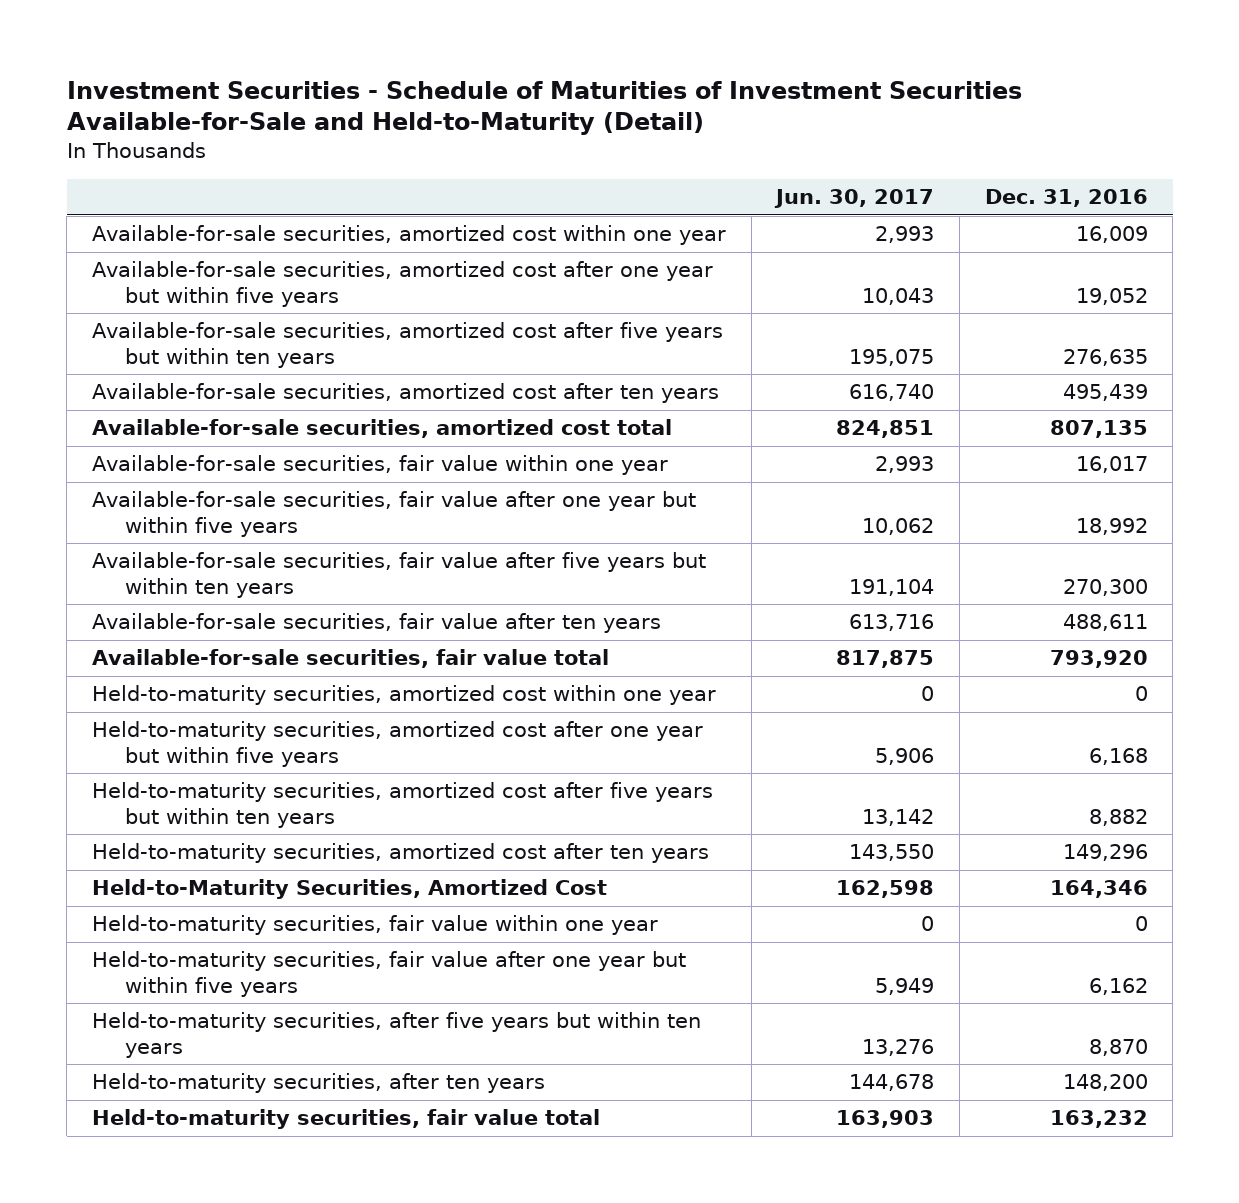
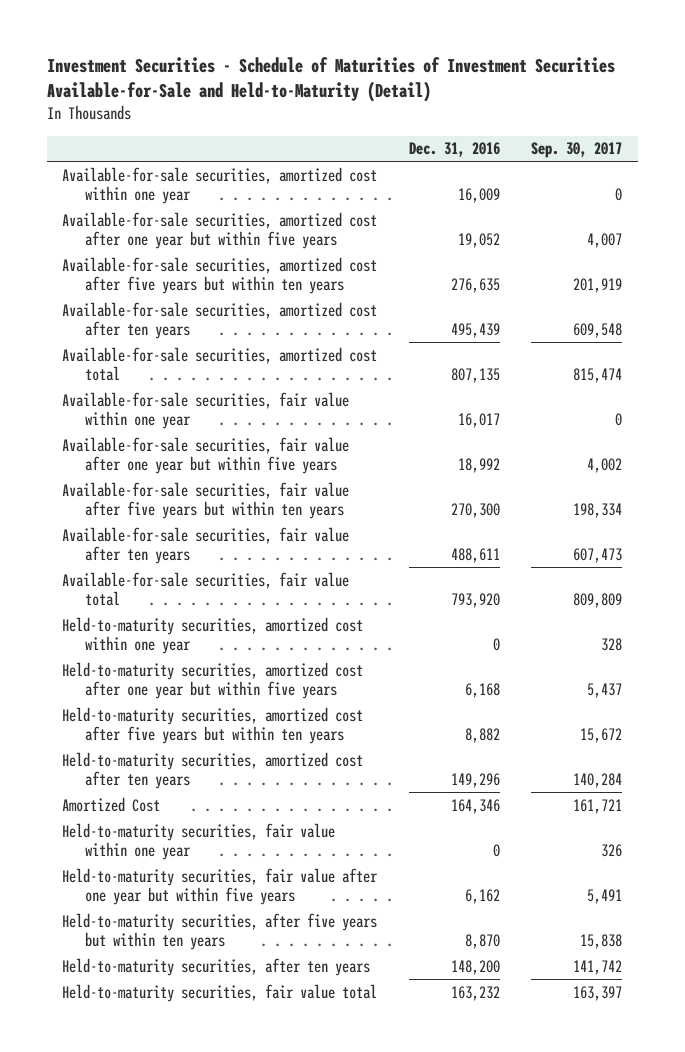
[774,189,935,209] Jun. 30, 2017 -> none
none -> [531,142,623,159] Sep. 30, 2017
[91,879,607,900] Held-to-Maturity Securities, Amortized Cost -> [62,796,161,812] Amortized Cost

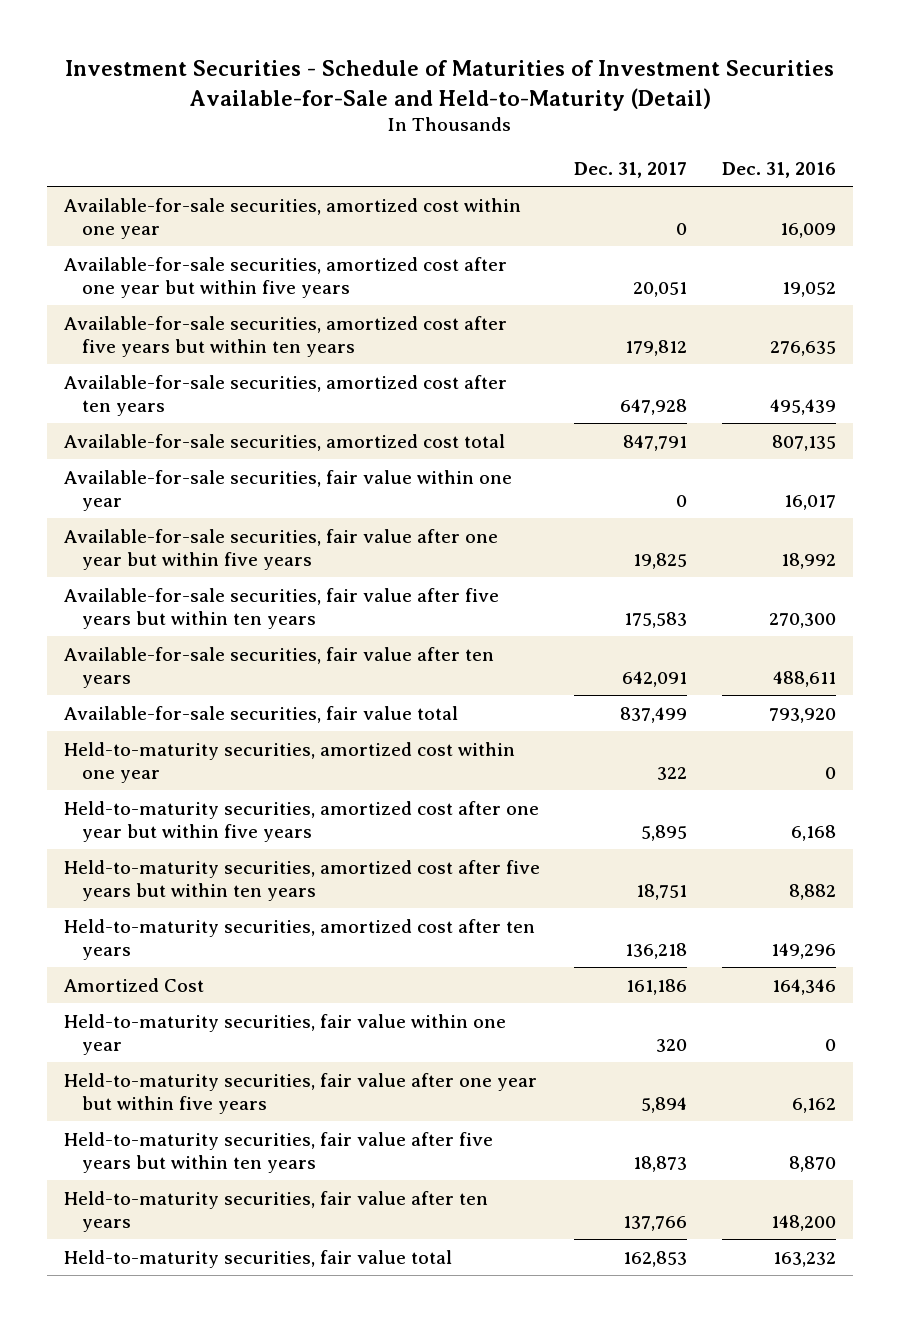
[531,142,623,159] Sep. 30, 2017 -> none
none -> [574,161,688,178] Dec. 31, 2017
[62,912,378,950] Held-to-maturity securities, after five years but within ten years -> [63,1131,493,1174] Held-to-maturity securities, fair value after five years but within ten years
[62,957,371,976] Held-to-maturity securities, after ten years -> [63,1190,488,1233] Held-to-maturity securities, fair value after ten years

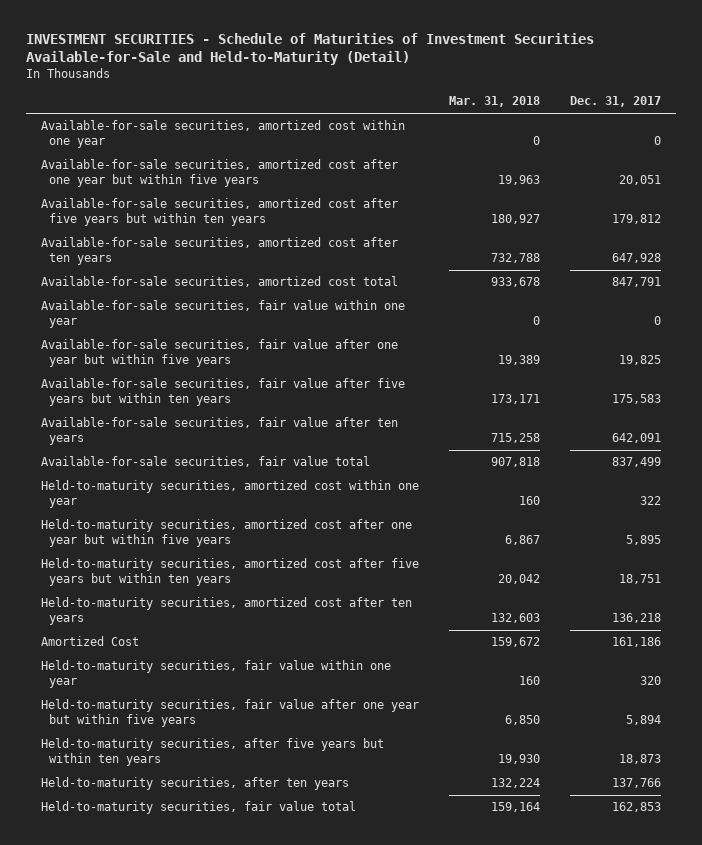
[64,60,834,111] Investment Securities - Schedule of Maturities of Investment Securities Available-for-Sale and Held-to-Maturity (Detail) -> [25,32,594,65] INVESTMENT SECURITIES - Schedule of Maturities of Investment Securities Available-for-Sale and Held-to-Maturity (Detail)
[721,161,836,178] Dec. 31, 2016 -> none
none -> [448,96,540,108] Mar. 31, 2018
[63,1131,493,1174] Held-to-maturity securities, fair value after five years but within ten years -> [40,738,384,766] Held-to-maturity securities, after five years but within ten years
[63,1190,488,1233] Held-to-maturity securities, fair value after ten years -> [40,777,349,791] Held-to-maturity securities, after ten years

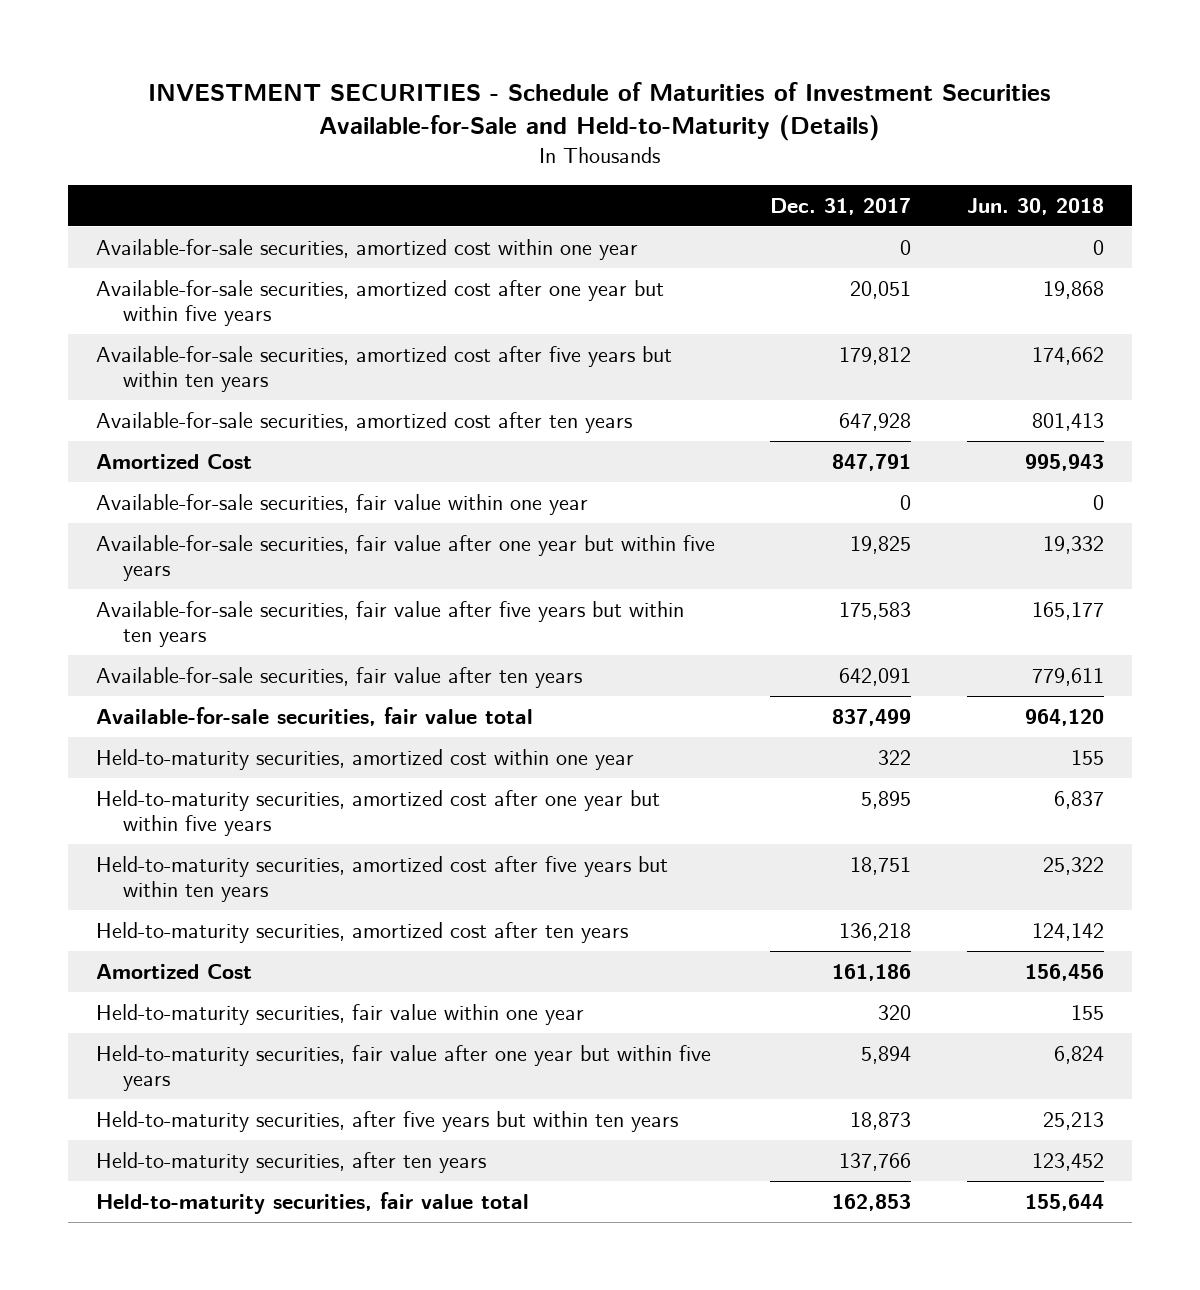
[25,32,594,65] INVESTMENT SECURITIES - Schedule of Maturities of Investment Securities Available-for-Sale and Held-to-Maturity (Detail) -> [147,82,1051,142] INVESTMENT SECURITIES - Schedule of Maturities of Investment Securities Available-for-Sale and Held-to-Maturity (Details)
[448,96,540,108] Mar. 31, 2018 -> none
none -> [967,197,1105,215] Jun. 30, 2018
[40,276,398,288] Available-for-sale securities, amortized cost total -> [95,453,252,469] Amortized Cost

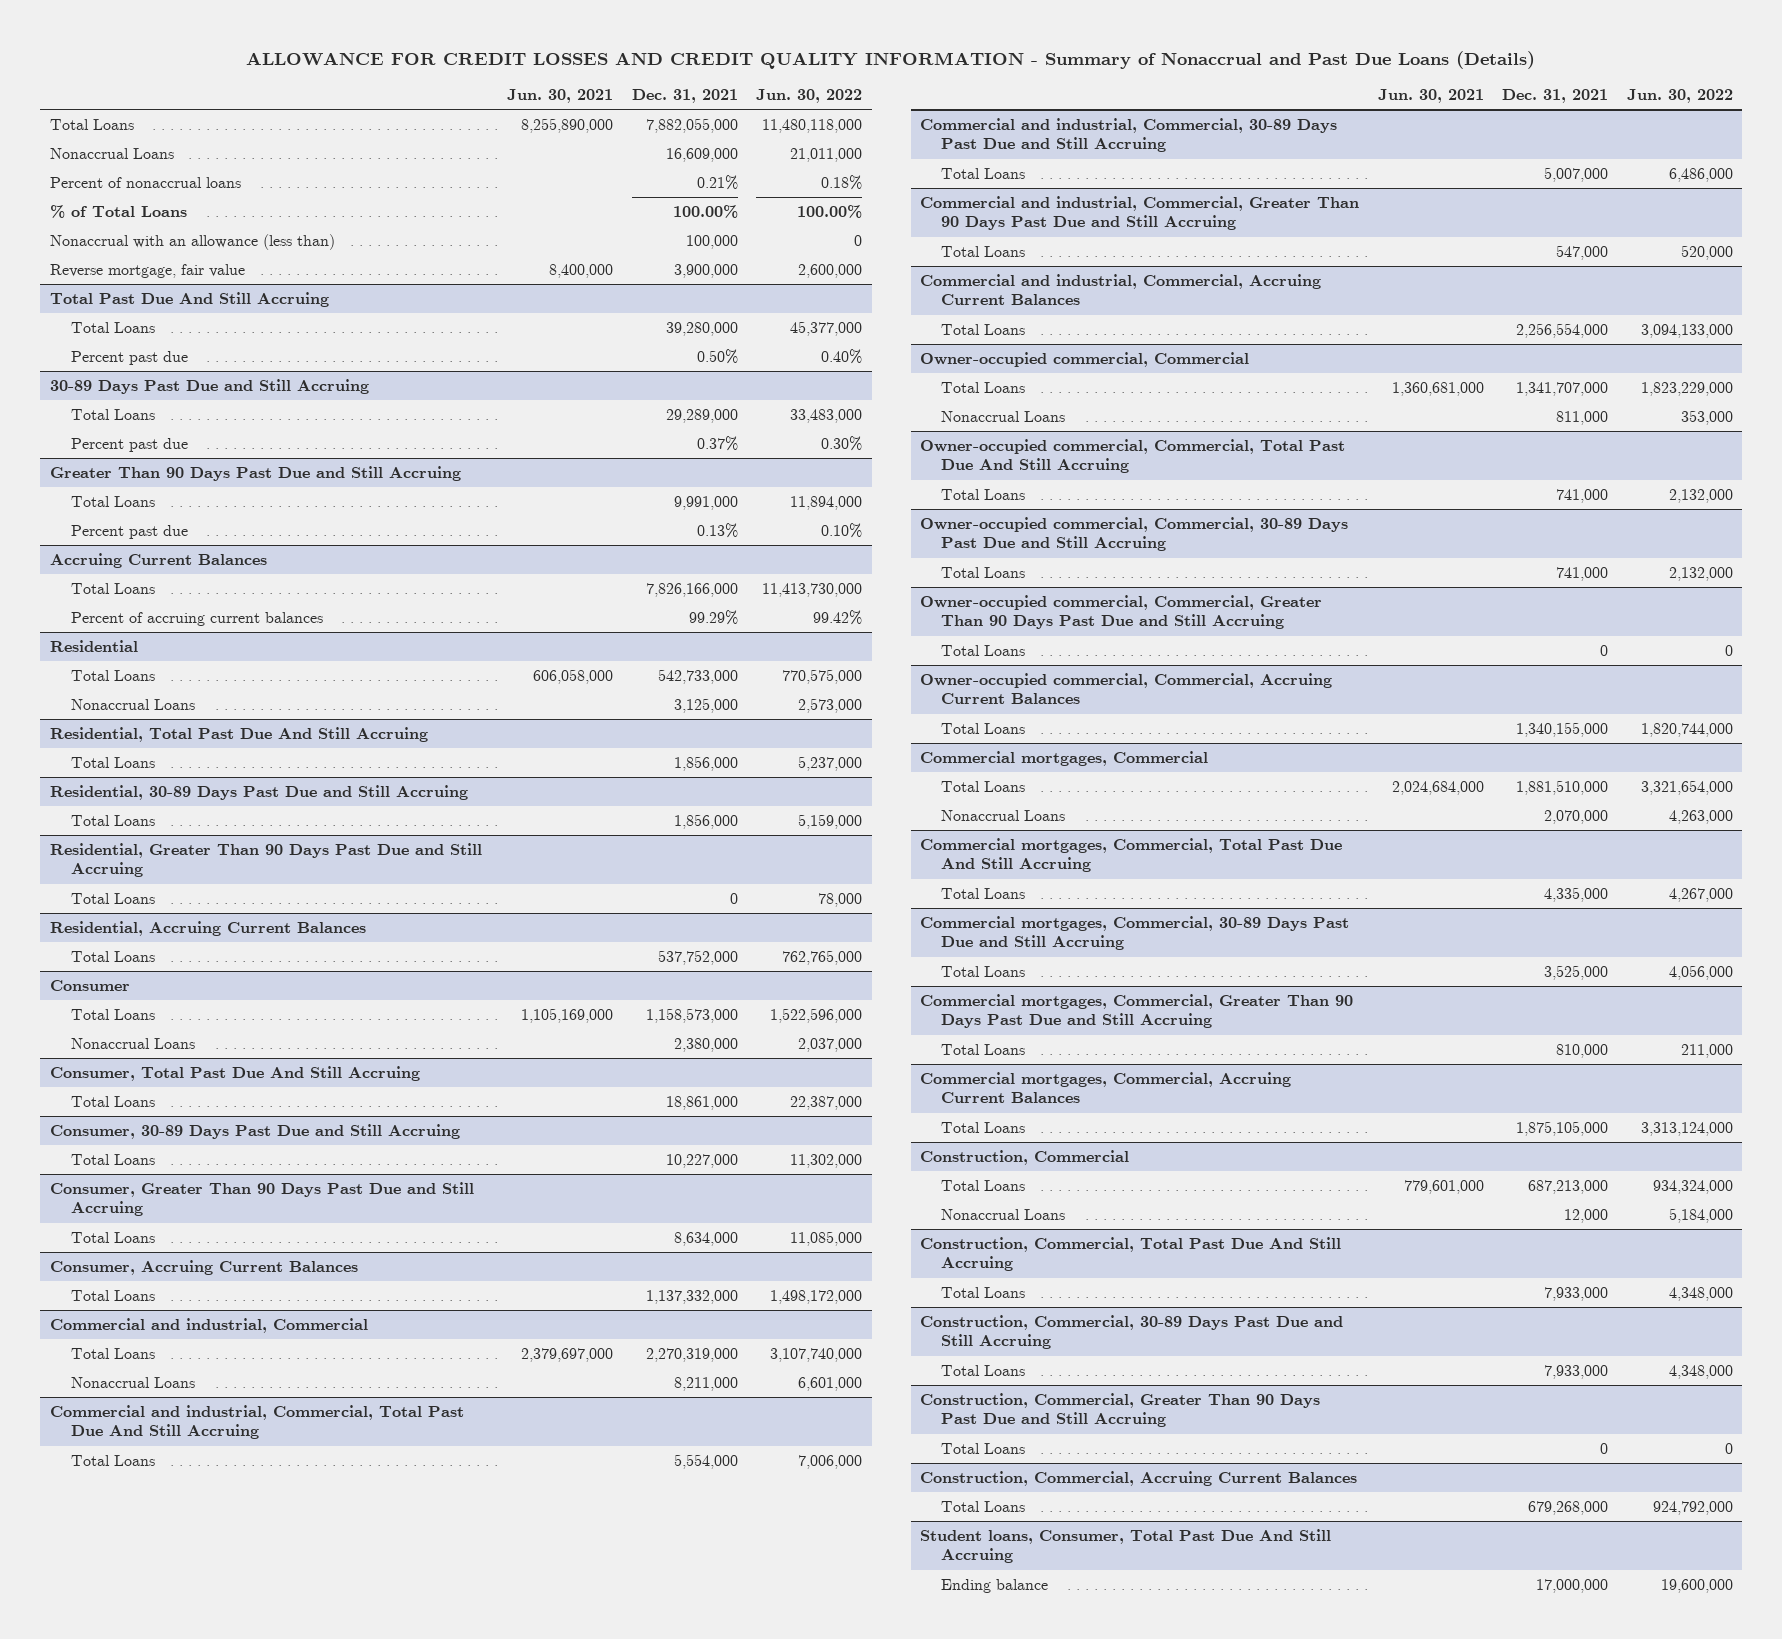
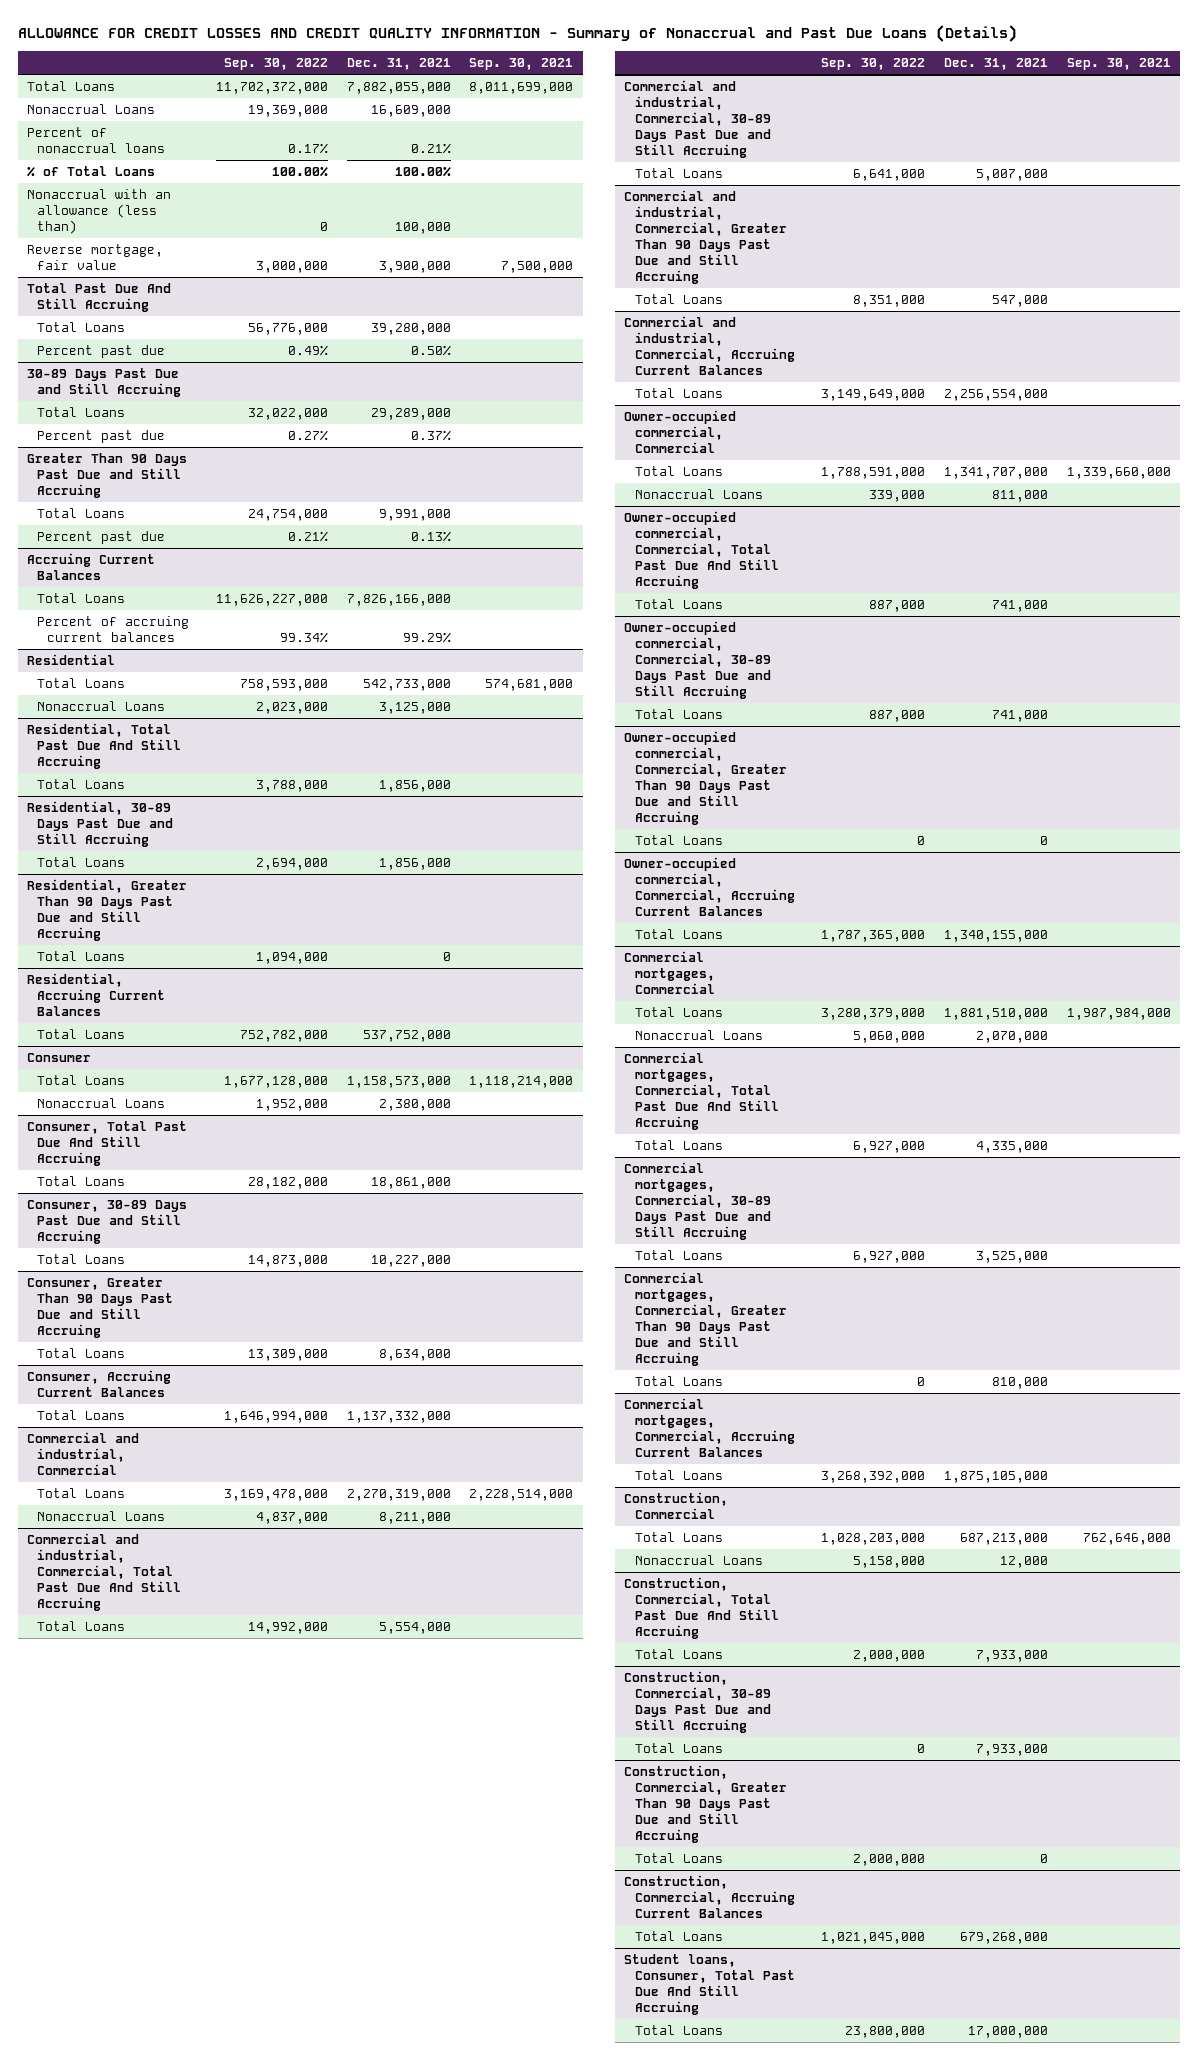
[507,89,614,104] Jun. 30, 2021 -> none
[756,89,863,104] Jun. 30, 2022 -> none
none -> [223,58,328,71] Sep. 30, 2022
none -> [469,58,574,71] Sep. 30, 2021
[941,1578,1049,1593] Ending balance -> none
none -> [634,2025,723,2036] Total Loans

